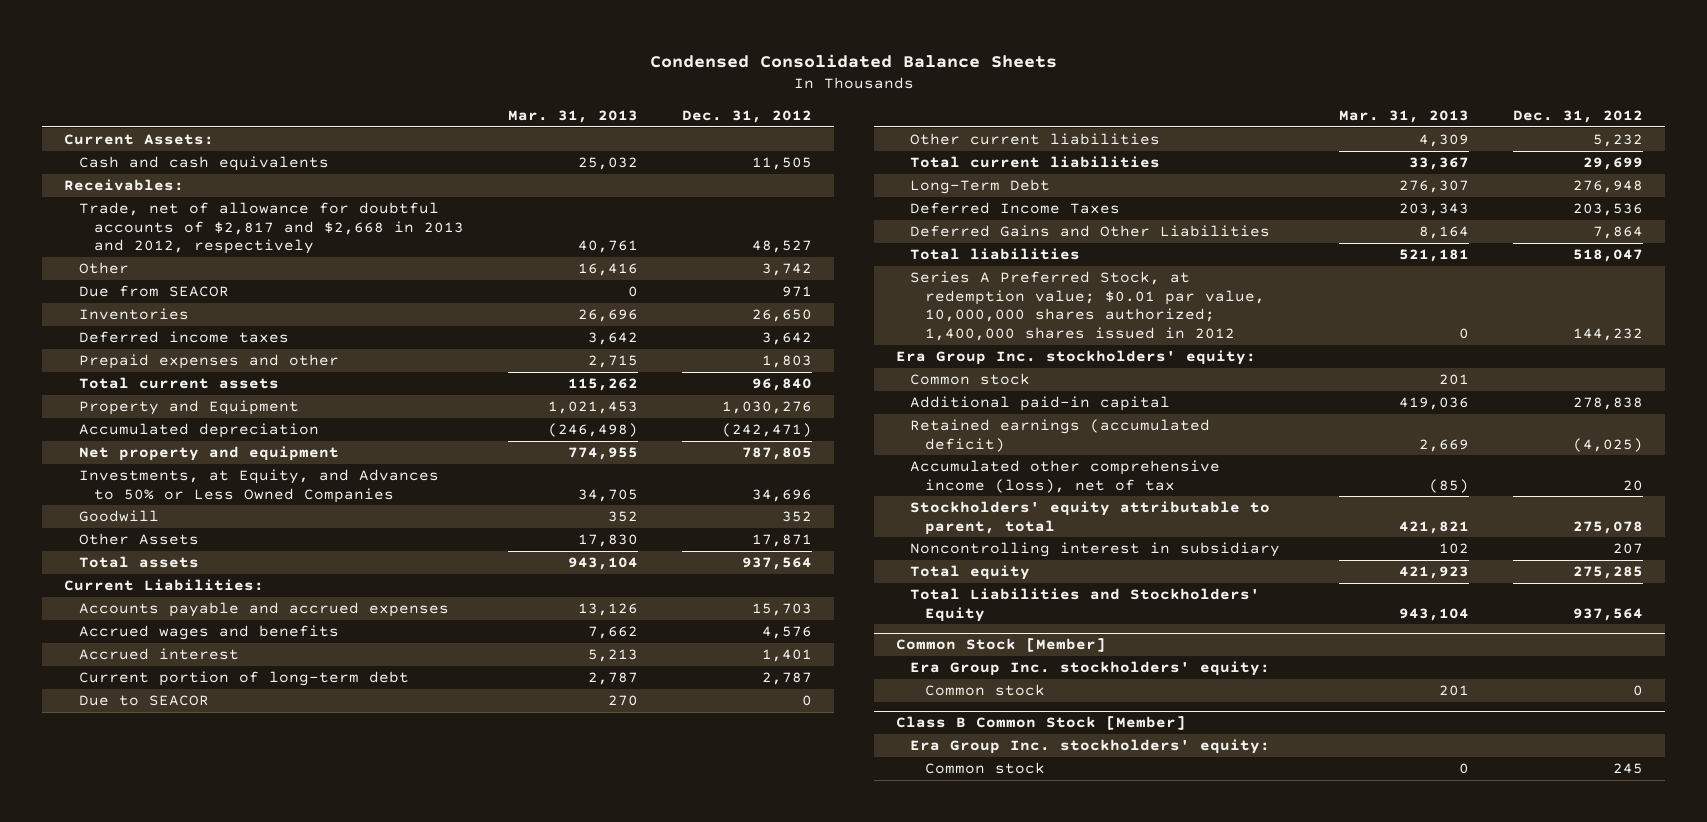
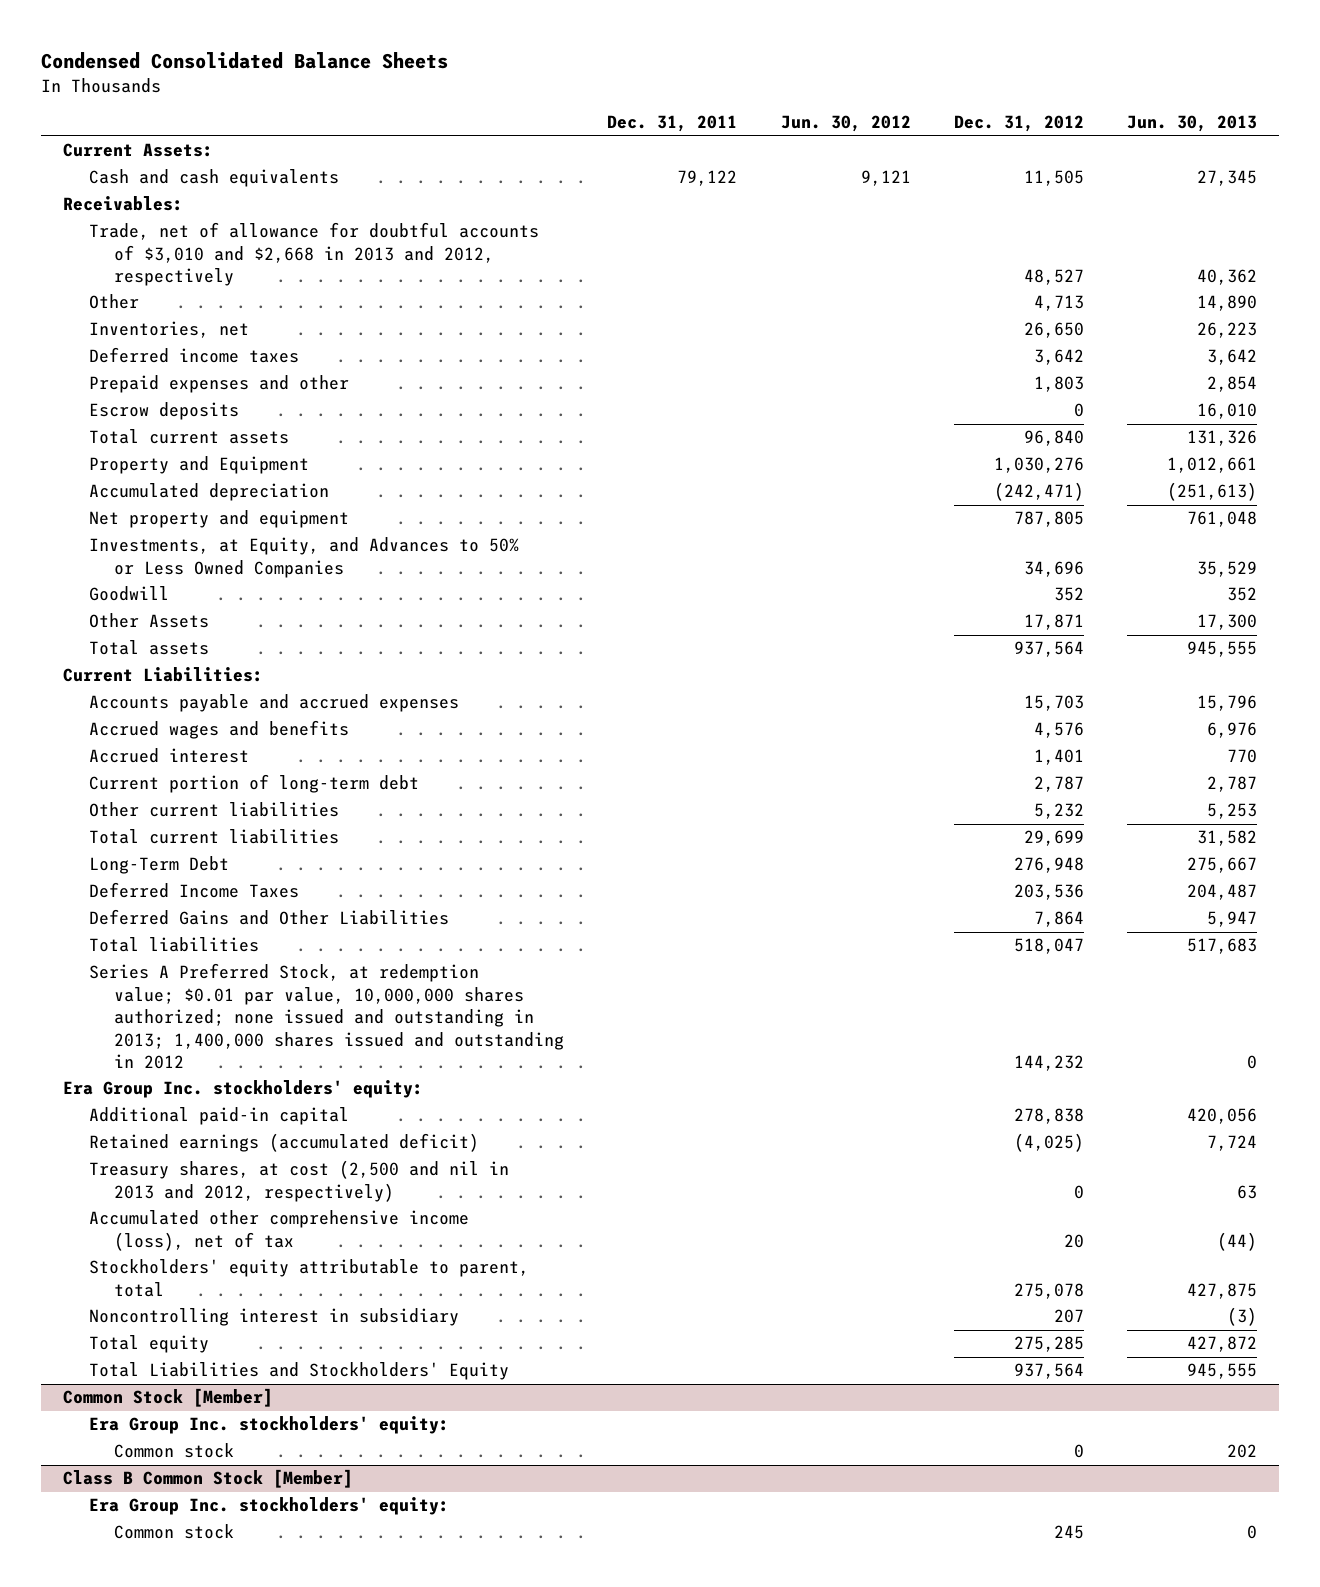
[507,110,638,124] Mar. 31, 2013 -> none
none -> [607,115,738,133] Dec. 31, 2011
none -> [780,115,911,133] Jun. 30, 2012
none -> [1127,115,1258,133] Jun. 30, 2013
[78,285,229,298] Due from SEACOR -> none
[78,202,464,255] Trade, net of allowance for doubtful accounts of $2,817 and $2,668 in 2013 and 2012, respectively -> [88,222,539,287] Trade, net of allowance for doubtful accounts of $3,010 and $2,668 in 2013 and 2012, respectively
[761,263,812,277] 3,742 -> [1033,295,1084,312] 4,713
[78,308,189,321] Inventories -> [88,321,249,339] Inventories, net
none -> [88,402,239,421] Escrow deposits
[78,695,209,707] Due to SEACOR -> none
[910,271,1266,341] Series A Preferred Stock, at redemption value; $0.01 par value, 10,000,000 shares authorized; 1,400,000 shares issued in 2012 -> [88,963,564,1069] Series A Preferred Stock, at redemption value; $0.01 par value, 10,000,000 shares authorized; none issued and outstanding in 2013; 1,400,000 shares issued and outstanding in 2012
[910,373,1031,386] Common stock -> none
none -> [88,1160,509,1202] Treasury shares, at cost (2,500 and nil in 2013 and 2012, respectively)

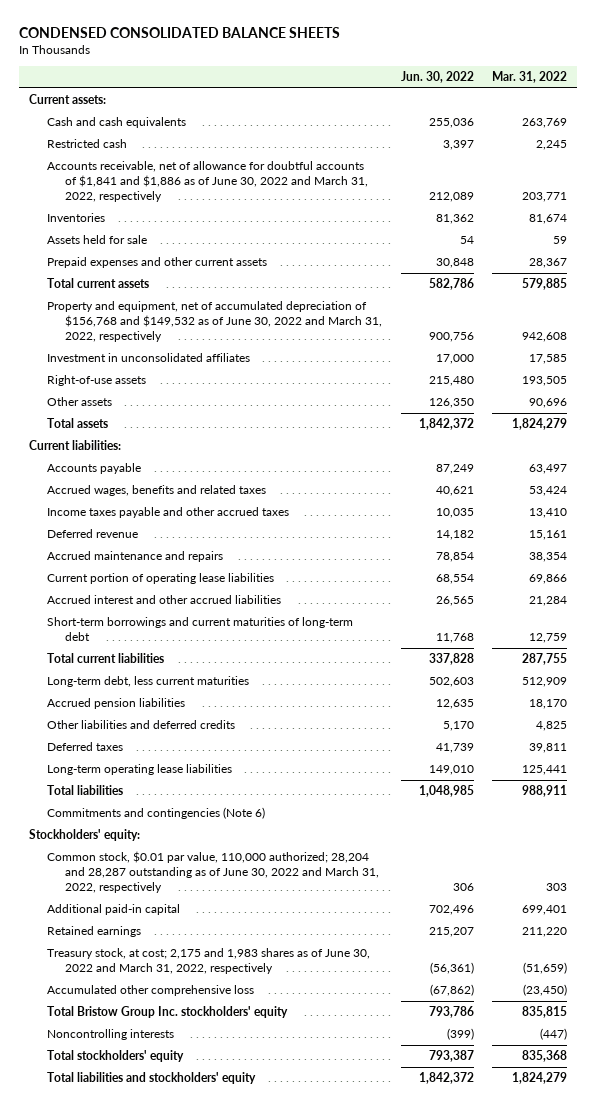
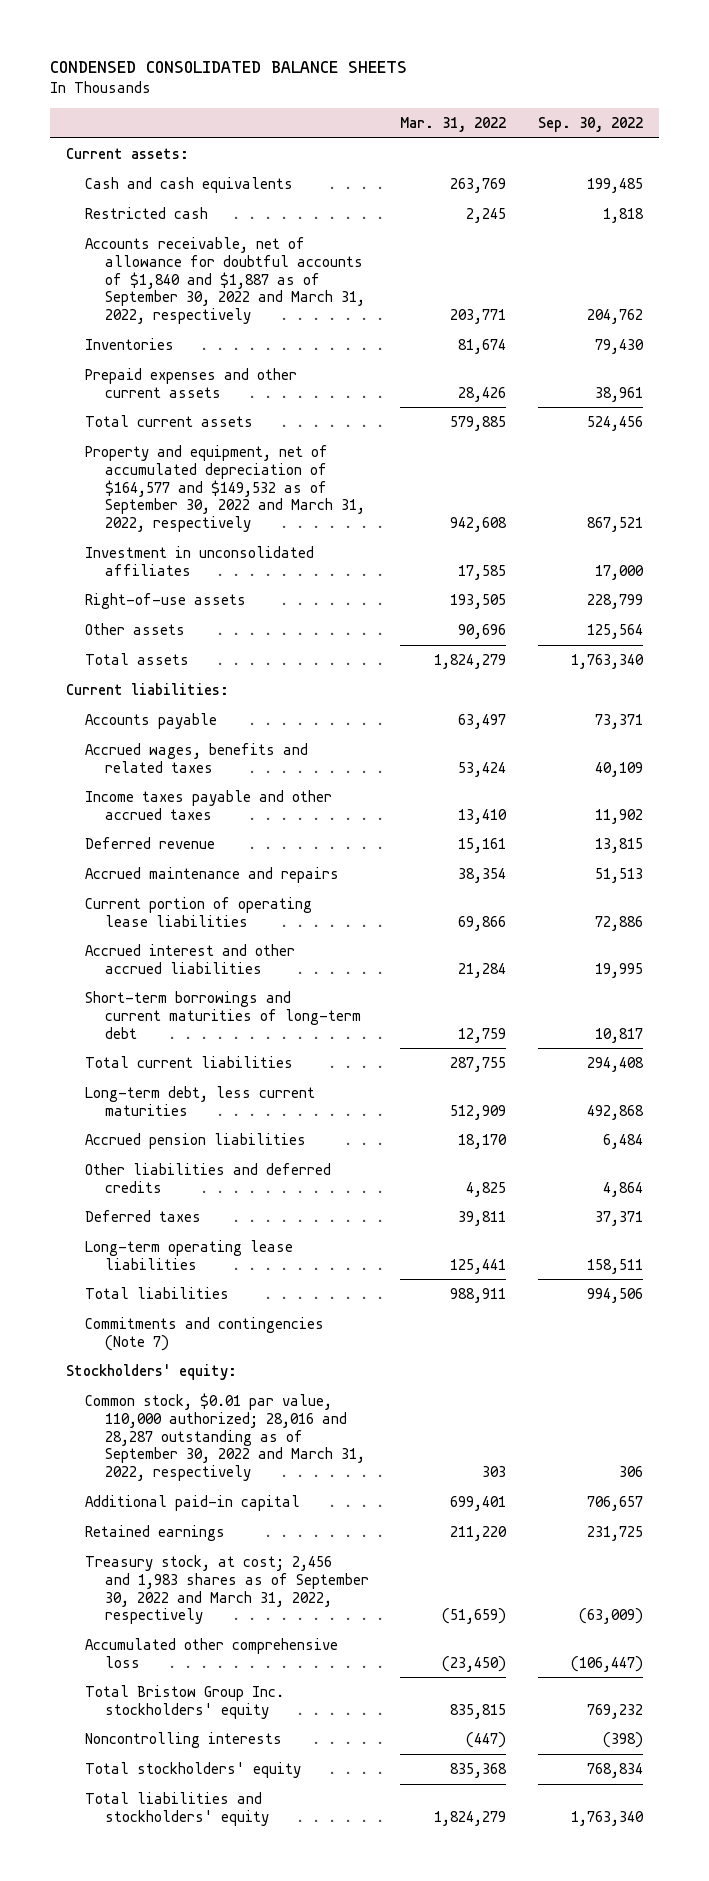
[400,71,474,84] Jun. 30, 2022 -> none
none -> [538,117,644,133] Sep. 30, 2022
[46,161,369,202] Accounts receivable, net of allowance for doubtful accounts of $1,841 and $1,886 as of June 30, 2022 and March 31, 2022, respectively -> [85,236,365,325] Accounts receivable, net of allowance for doubtful accounts of $1,840 and $1,887 as of September 30, 2022 and March 31, 2022, respectively
[46,235,147,245] Assets held for sale -> none
[529,258,568,269] 28,367 -> [458,386,507,402] 28,426
[46,301,383,342] Property and equipment, net of accumulated depreciation of $156,768 and $149,532 as of June 30, 2022 and March 31, 2022, respectively -> [85,444,365,533] Property and equipment, net of accumulated depreciation of $164,577 and $149,532 as of September 30, 2022 and March 31, 2022, respectively
[46,807,265,820] Commitments and contingencies (Note 6) -> [85,1316,325,1351] Commitments and contingencies (Note 7)
[46,851,380,893] Common stock, $0.01 par value, 110,000 authorized; 28,204 and 28,287 outstanding as of June 30, 2022 and March 31, 2022, respectively -> [85,1392,365,1482] Common stock, $0.01 par value, 110,000 authorized; 28,016 and 28,287 outstanding as of September 30, 2022 and March 31, 2022, respectively
[46,948,370,975] Treasury stock, at cost; 2,175 and 1,983 shares as of June 30, 2022 and March 31, 2022, respectively -> [85,1554,369,1625] Treasury stock, at cost; 2,456 and 1,983 shares as of September 30, 2022 and March 31, 2022, respectively

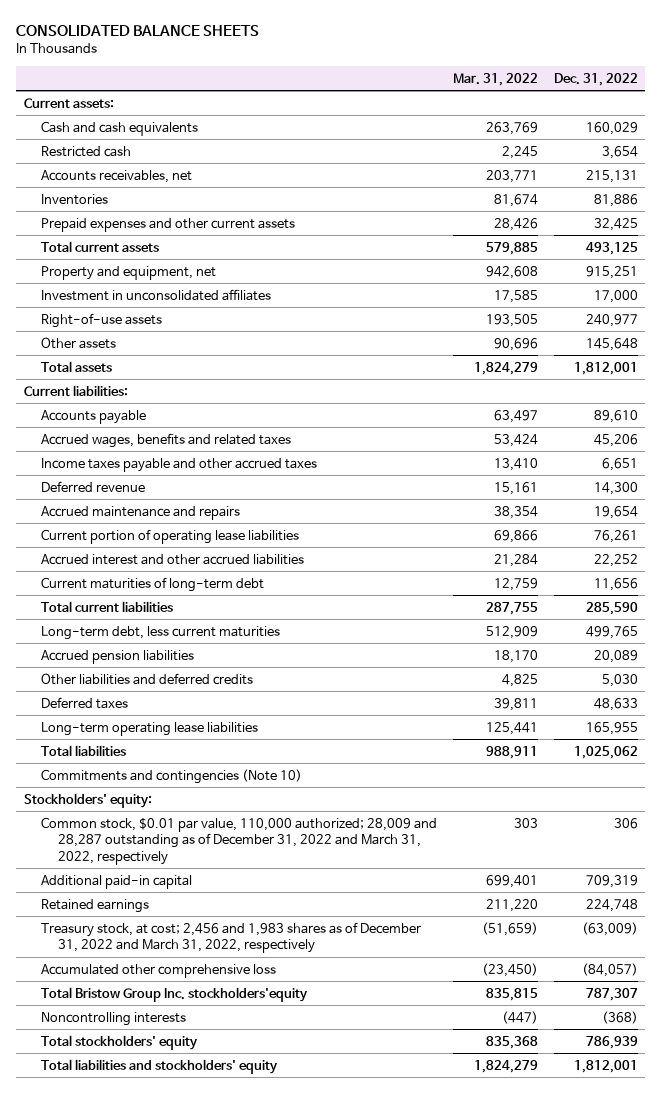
[50,61,408,74] CONDENSED CONSOLIDATED BALANCE SHEETS -> [16,24,260,36] CONSOLIDATED BALANCE SHEETS
[538,117,644,133] Sep. 30, 2022 -> none
none -> [553,72,638,86] Dec. 31, 2022
[85,236,365,325] Accounts receivable, net of allowance for doubtful accounts of $1,840 and $1,887 as of September 30, 2022 and March 31, 2022, respectively -> [41,169,193,183] Accounts receivables, net
[85,444,365,533] Property and equipment, net of accumulated depreciation of $164,577 and $149,532 as of September 30, 2022 and March 31, 2022, respectively -> [41,265,217,280] Property and equipment, net
[85,990,361,1039] Short-term borrowings and current maturities of long-term debt -> [41,576,265,592] Current maturities of long-term debt
[85,1316,325,1351] Commitments and contingencies (Note 7) -> [41,768,303,784] Commitments and contingencies (Note 10)
[85,1392,365,1482] Common stock, $0.01 par value, 110,000 authorized; 28,016 and 28,287 outstanding as of September 30, 2022 and March 31, 2022, respectively -> [41,816,438,865] Common stock, $0.01 par value, 110,000 authorized; 28,009 and 28,287 outstanding as of December 31, 2022 and March 31, 2022, respectively
[85,1554,369,1625] Treasury stock, at cost; 2,456 and 1,983 shares as of September 30, 2022 and March 31, 2022, respectively -> [41,921,422,954] Treasury stock, at cost; 2,456 and 1,983 shares as of December 31, 2022 and March 31, 2022, respectively
[85,1684,285,1719] Total Bristow Group Inc. stockholders' equity -> [41,986,309,1002] Total Bristow Group Inc. stockholders'equity

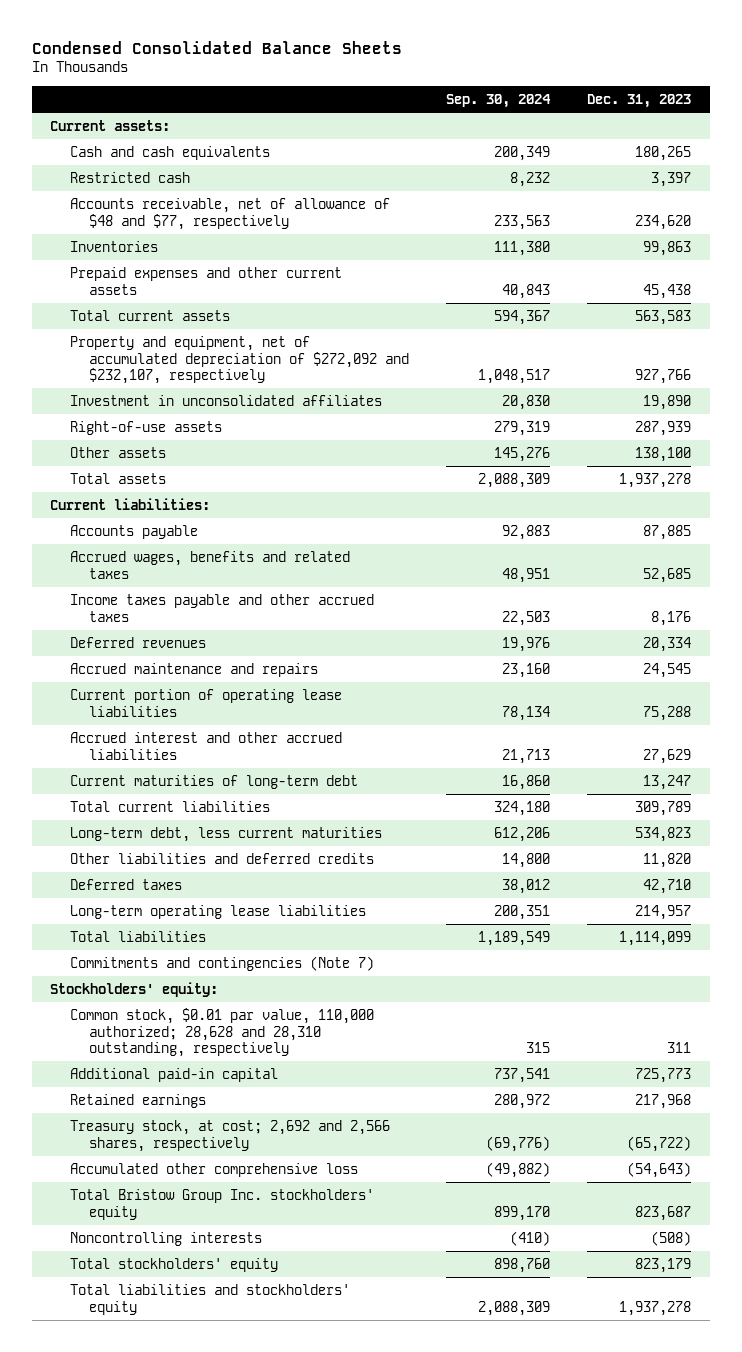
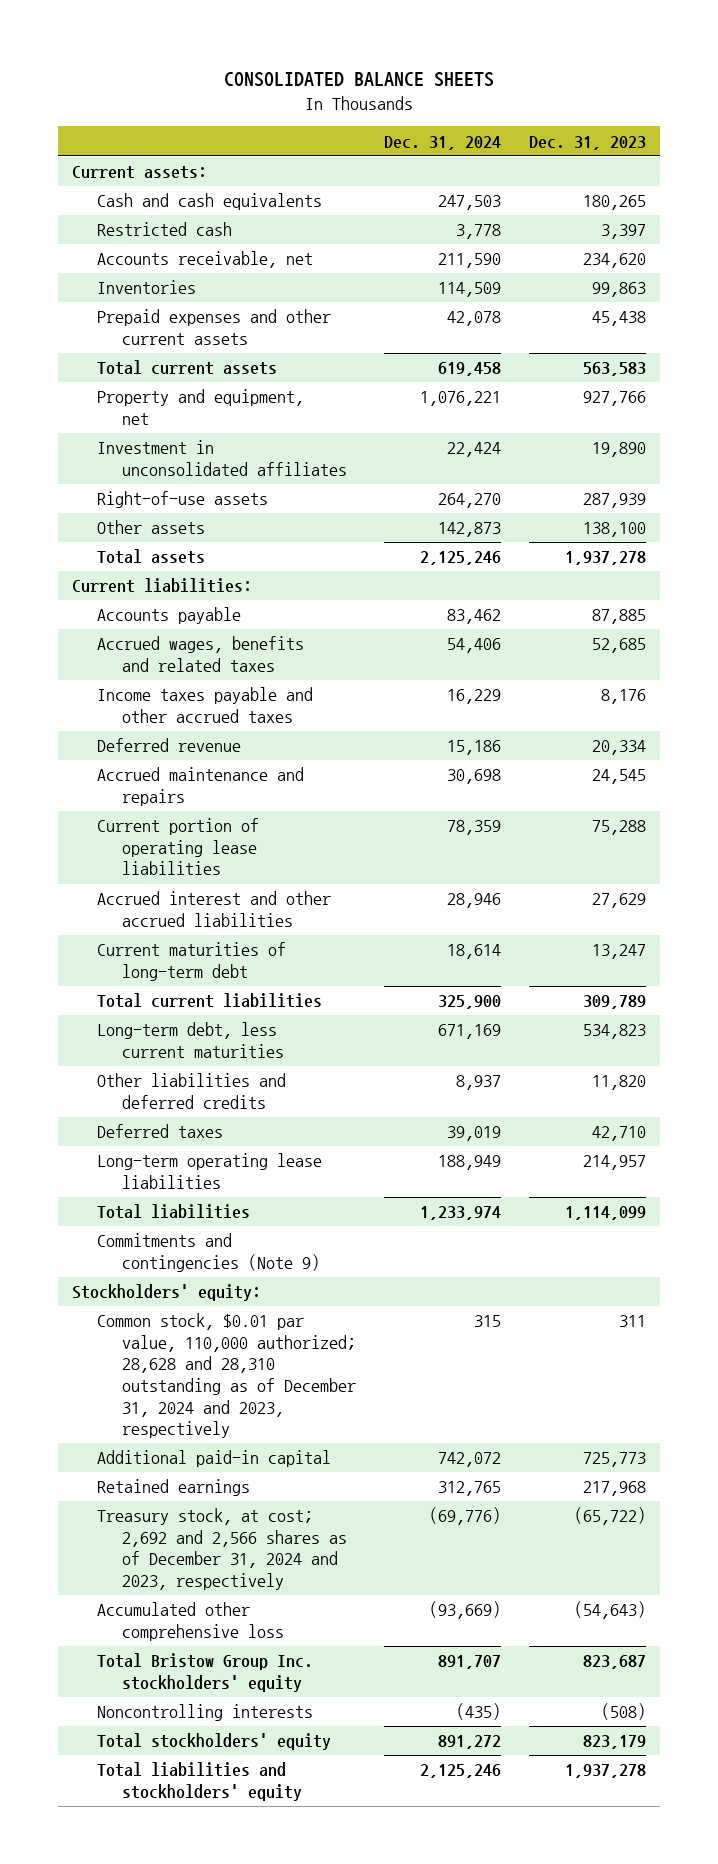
[31,40,402,54] Condensed Consolidated Balance Sheets -> [224,72,495,88] CONSOLIDATED BALANCE SHEETS
[446,94,552,109] Sep. 30, 2024 -> none
none -> [383,135,501,150] Dec. 31, 2024
[69,197,390,230] Accounts receivable, net of allowance of $48 and $77, respectively -> [96,251,313,269] Accounts receivable, net
[69,335,409,385] Property and equipment, net of accumulated depreciation of $272,092 and $232,107, respectively -> [96,389,304,425] Property and equipment, net
[69,636,206,648] Deferred revenues -> [96,738,241,753] Deferred revenue
[69,955,374,971] Commitments and contingencies (Note 7) -> [96,1233,320,1272] Commitments and contingencies (Note 9)
[69,1007,374,1058] Common stock, $0.01 par value, 110,000 authorized; 28,628 and 28,310 outstanding, respectively -> [96,1313,356,1439] Common stock, $0.01 par value, 110,000 authorized; 28,628 and 28,310 outstanding as of December 31, 2024 and 2023, respectively
[69,1119,390,1152] Treasury stock, at cost; 2,692 and 2,566 shares, respectively -> [96,1508,347,1591] Treasury stock, at cost; 2,692 and 2,566 shares as of December 31, 2024 and 2023, respectively

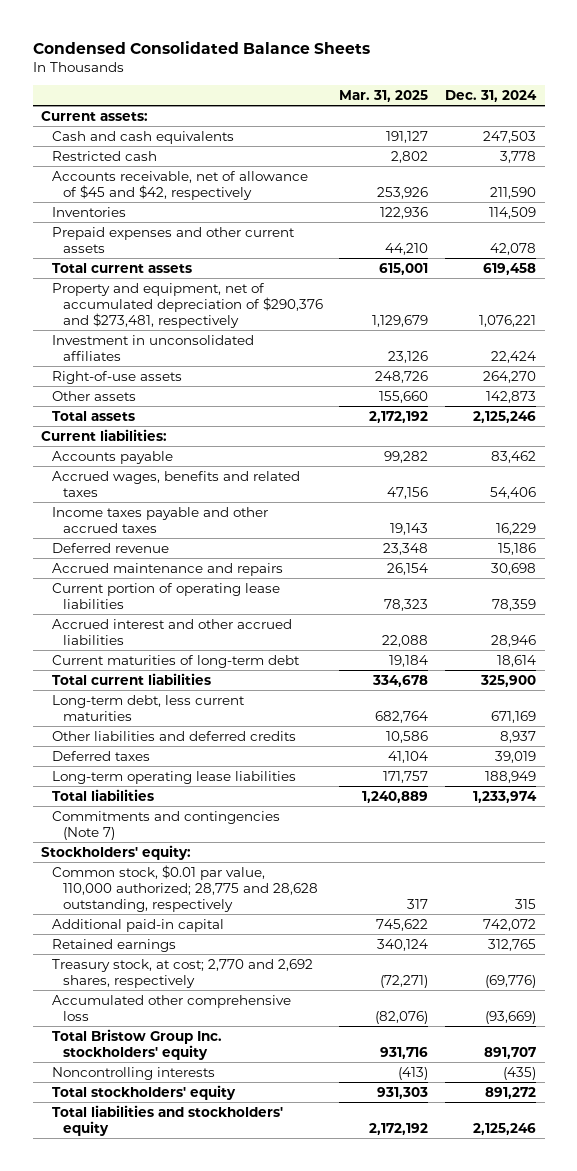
[224,72,495,88] CONSOLIDATED BALANCE SHEETS -> [32,40,370,54] Condensed Consolidated Balance Sheets
[529,135,647,150] Dec. 31, 2023 -> none
none -> [339,90,429,103] Mar. 31, 2025
[96,251,313,269] Accounts receivable, net -> [51,170,308,200] Accounts receivable, net of allowance of $45 and $42, respectively
[96,389,304,425] Property and equipment, net -> [51,282,323,328] Property and equipment, net of accumulated depreciation of $290,376 and $273,481, respectively
[96,1233,320,1272] Commitments and contingencies (Note 9) -> [51,810,280,840] Commitments and contingencies (Note 7)
[96,1313,356,1439] Common stock, $0.01 par value, 110,000 authorized; 28,628 and 28,310 outstanding as of December 31, 2024 and 2023, respectively -> [51,864,318,912] Common stock, $0.01 par value, 110,000 authorized; 28,775 and 28,628 outstanding, respectively
[96,1508,347,1591] Treasury stock, at cost; 2,692 and 2,566 shares as of December 31, 2024 and 2023, respectively -> [51,958,313,988] Treasury stock, at cost; 2,770 and 2,692 shares, respectively

